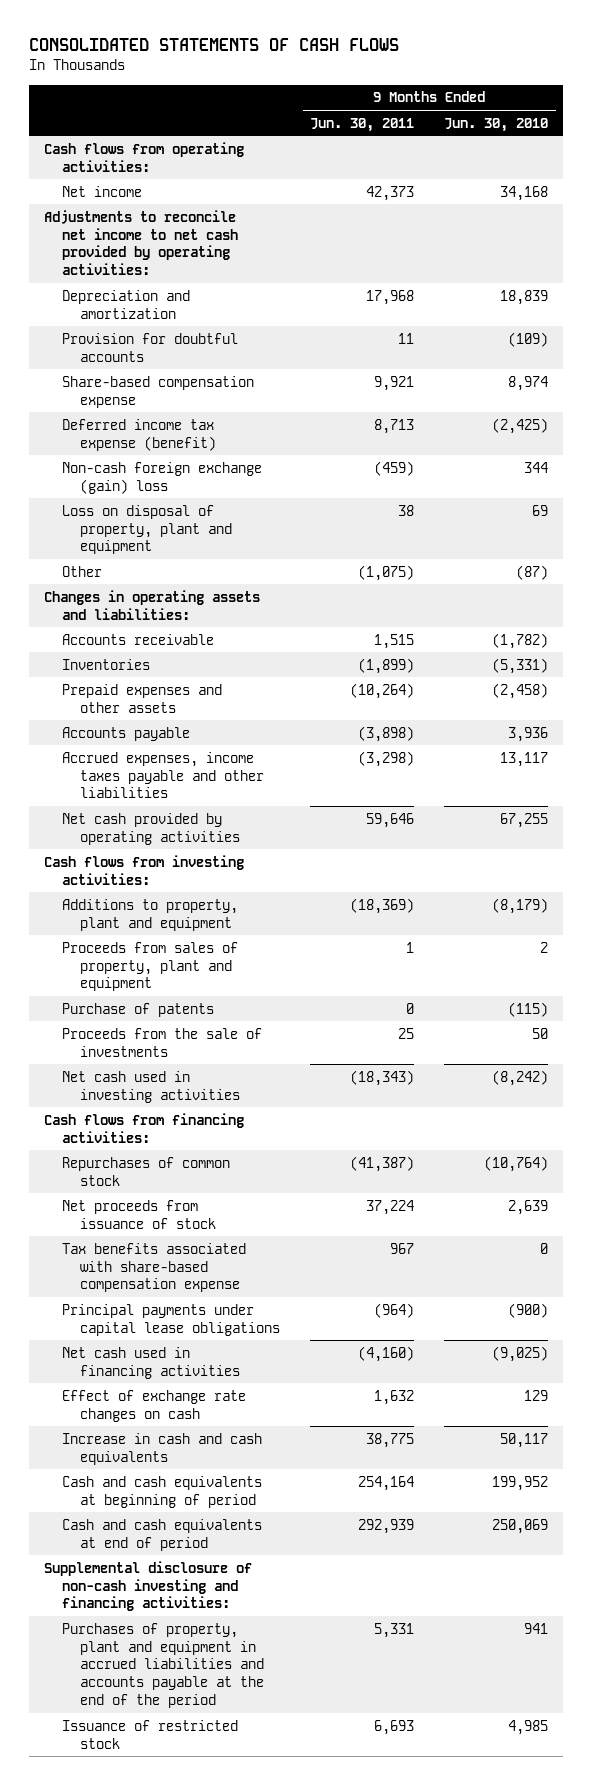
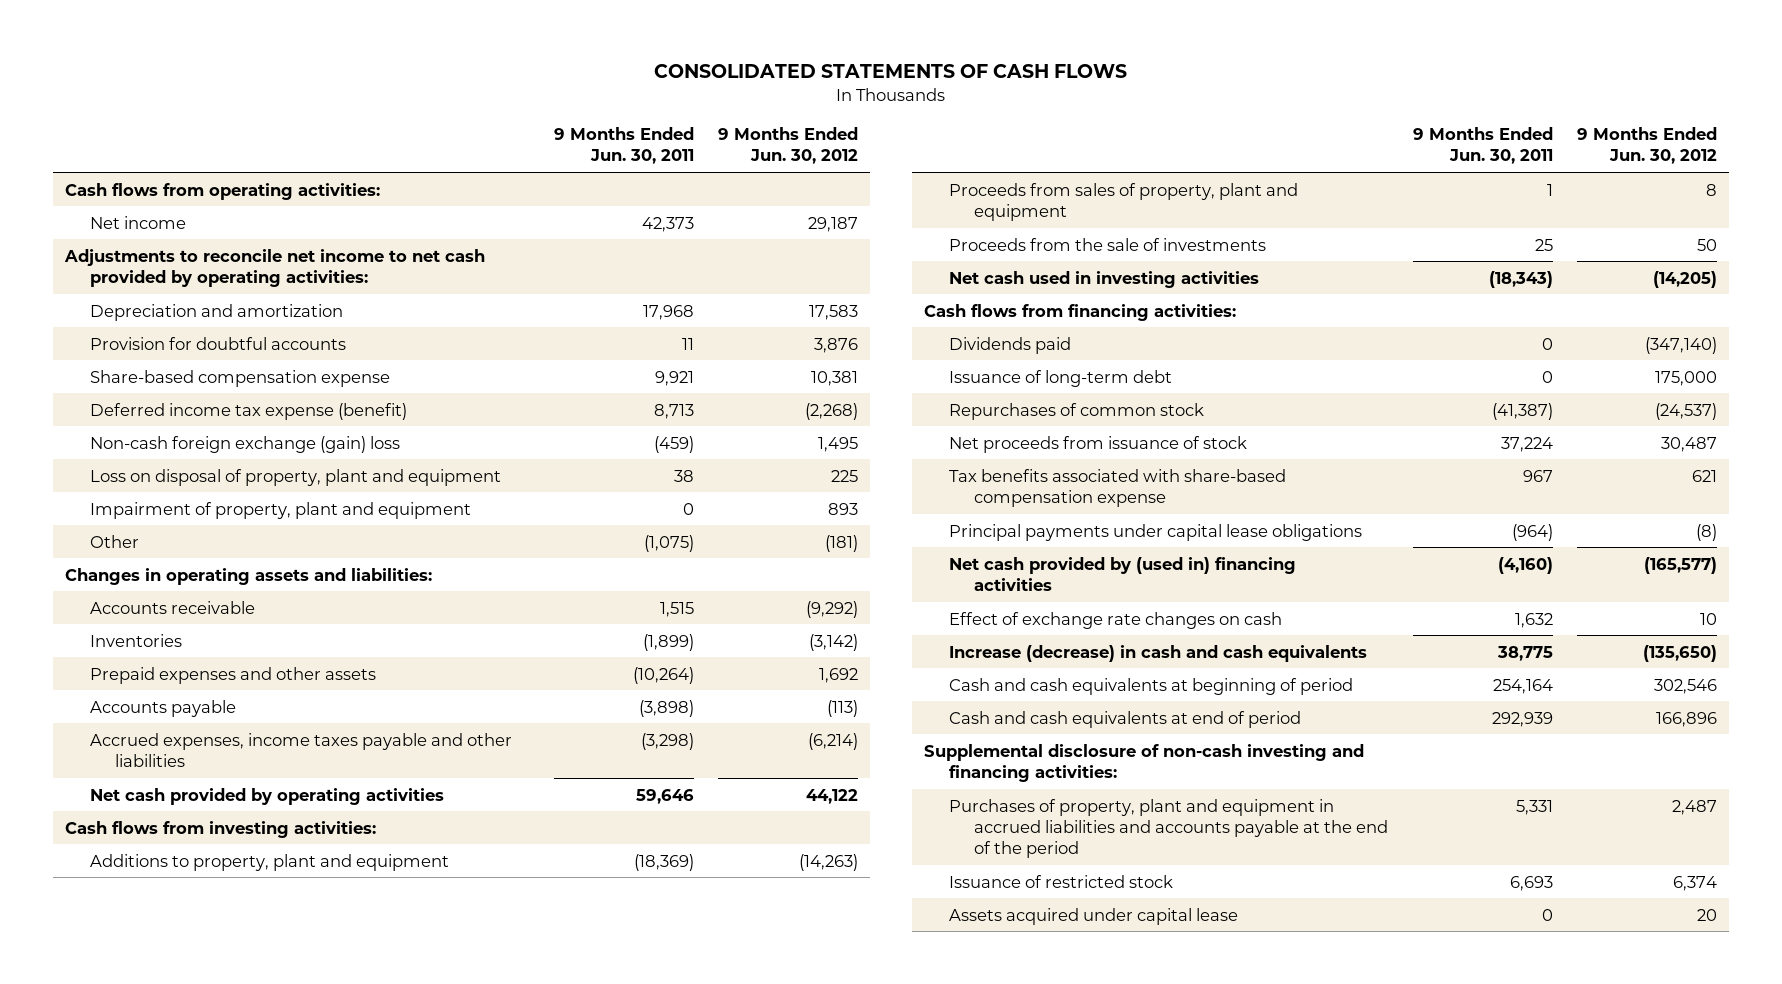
[444,117,549,132] Jun. 30, 2010 -> none
none -> [717,126,858,165] 9 Months Ended Jun. 30, 2012
none -> [90,501,472,519] Impairment of property, plant and equipment
[62,1002,215,1017] Purchase of patents -> none
none -> [949,336,1072,354] Dividends paid
none -> [949,369,1173,387] Issuance of long-term debt
[62,1346,241,1379] Net cash used in financing activities -> [949,556,1297,591] Net cash provided by (used in) financing activities
[62,1432,263,1465] Increase in cash and cash equivalents -> [949,644,1368,662] Increase (decrease) in cash and cash equivalents
none -> [949,907,1239,925] Assets acquired under capital lease

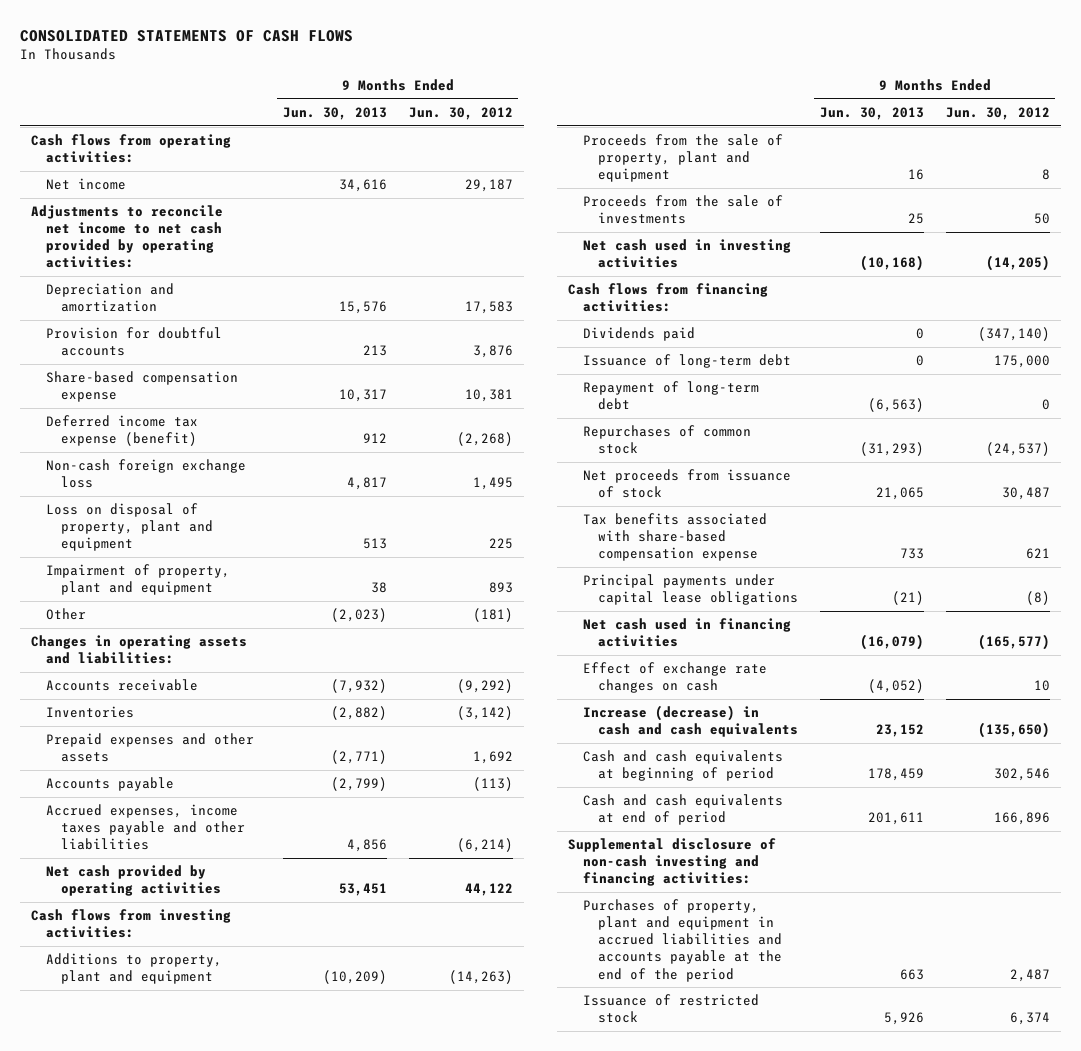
[553,126,694,165] 9 Months Ended Jun. 30, 2011 -> none
none -> [282,106,387,120] Jun. 30, 2013
[90,435,401,453] Non-cash foreign exchange (gain) loss -> [46,459,247,489] Non-cash foreign exchange loss
[949,182,1299,221] Proceeds from sales of property, plant and equipment -> [583,134,784,183] Proceeds from the sale of property, plant and equipment
none -> [583,381,760,411] Repayment of long-term debt
[949,556,1297,591] Net cash provided by (used in) financing activities -> [583,618,792,648] Net cash used in financing activities
[949,907,1239,925] Assets acquired under capital lease -> none

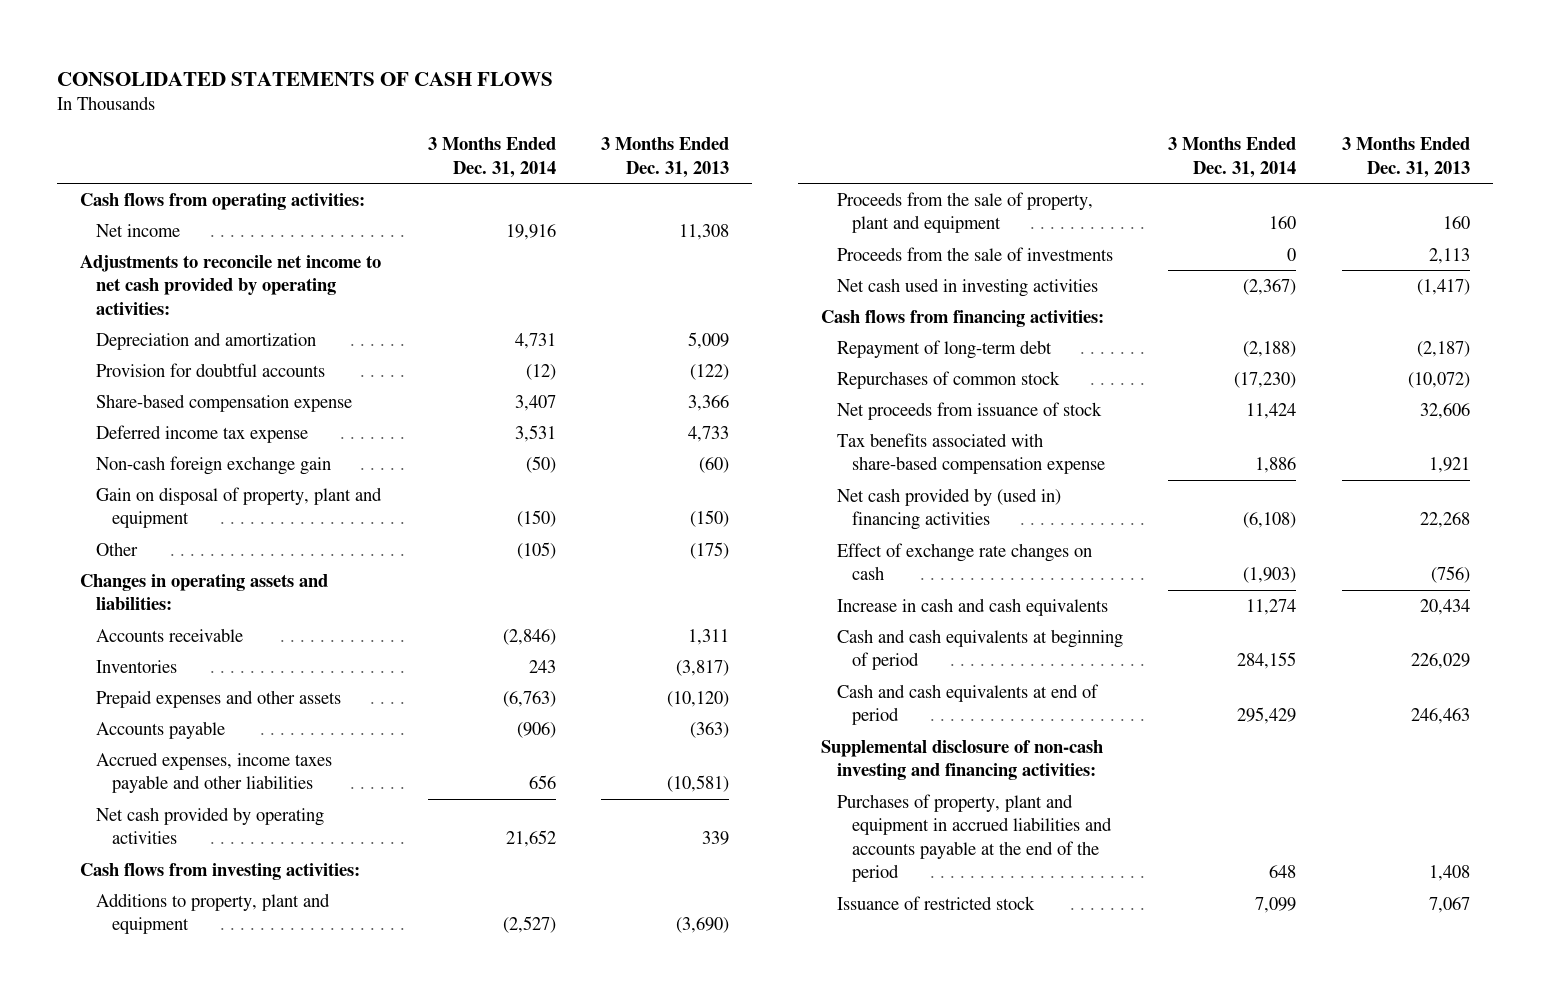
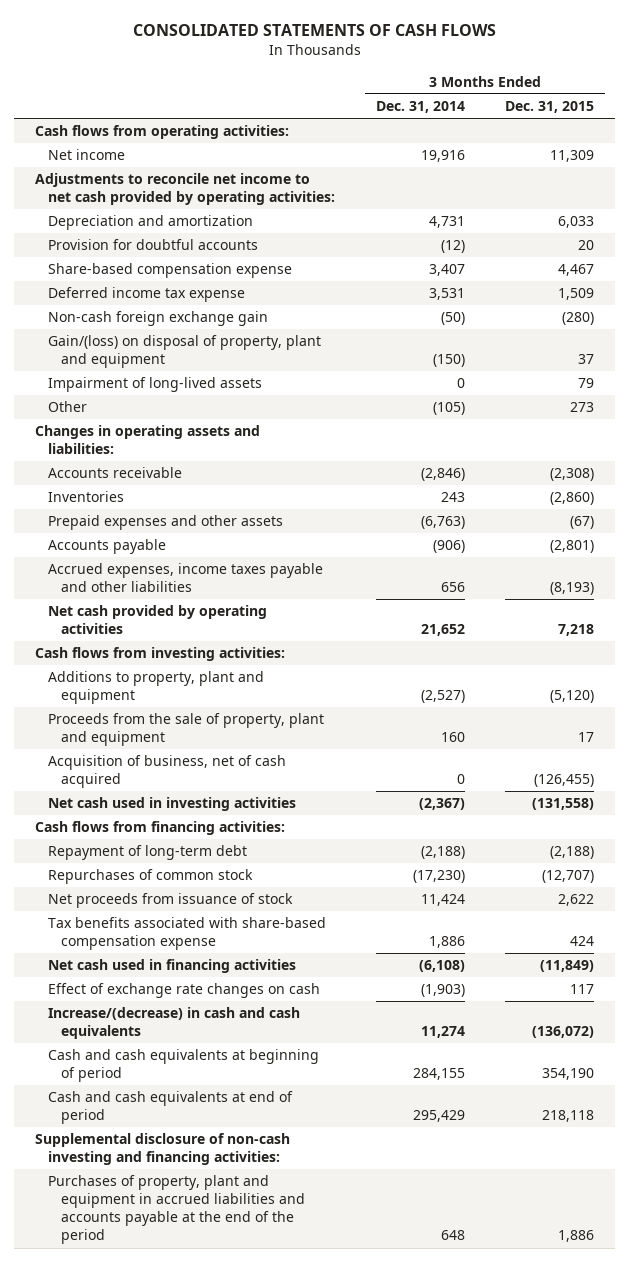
[601,137,730,178] 3 Months Ended Dec. 31, 2013 -> none
none -> [505,100,595,113] Dec. 31, 2015
[95,486,382,529] Gain on disposal of property, plant and equipment -> [47,335,321,369] Gain/(loss) on disposal of property, plant and equipment
none -> [47,377,262,393] Impairment of long-lived assets
[836,246,1113,261] Proceeds from the sale of investments -> none
none -> [47,755,286,789] Acquisition of business, net of cash acquired
[836,487,1061,531] Net cash provided by (used in) financing activities -> [47,959,296,974] Net cash used in financing activities
[836,597,1108,616] Increase in cash and cash equivalents -> [47,1007,300,1040] Increase/(decrease) in cash and cash equivalents
[836,895,1035,910] Issuance of restricted stock -> none

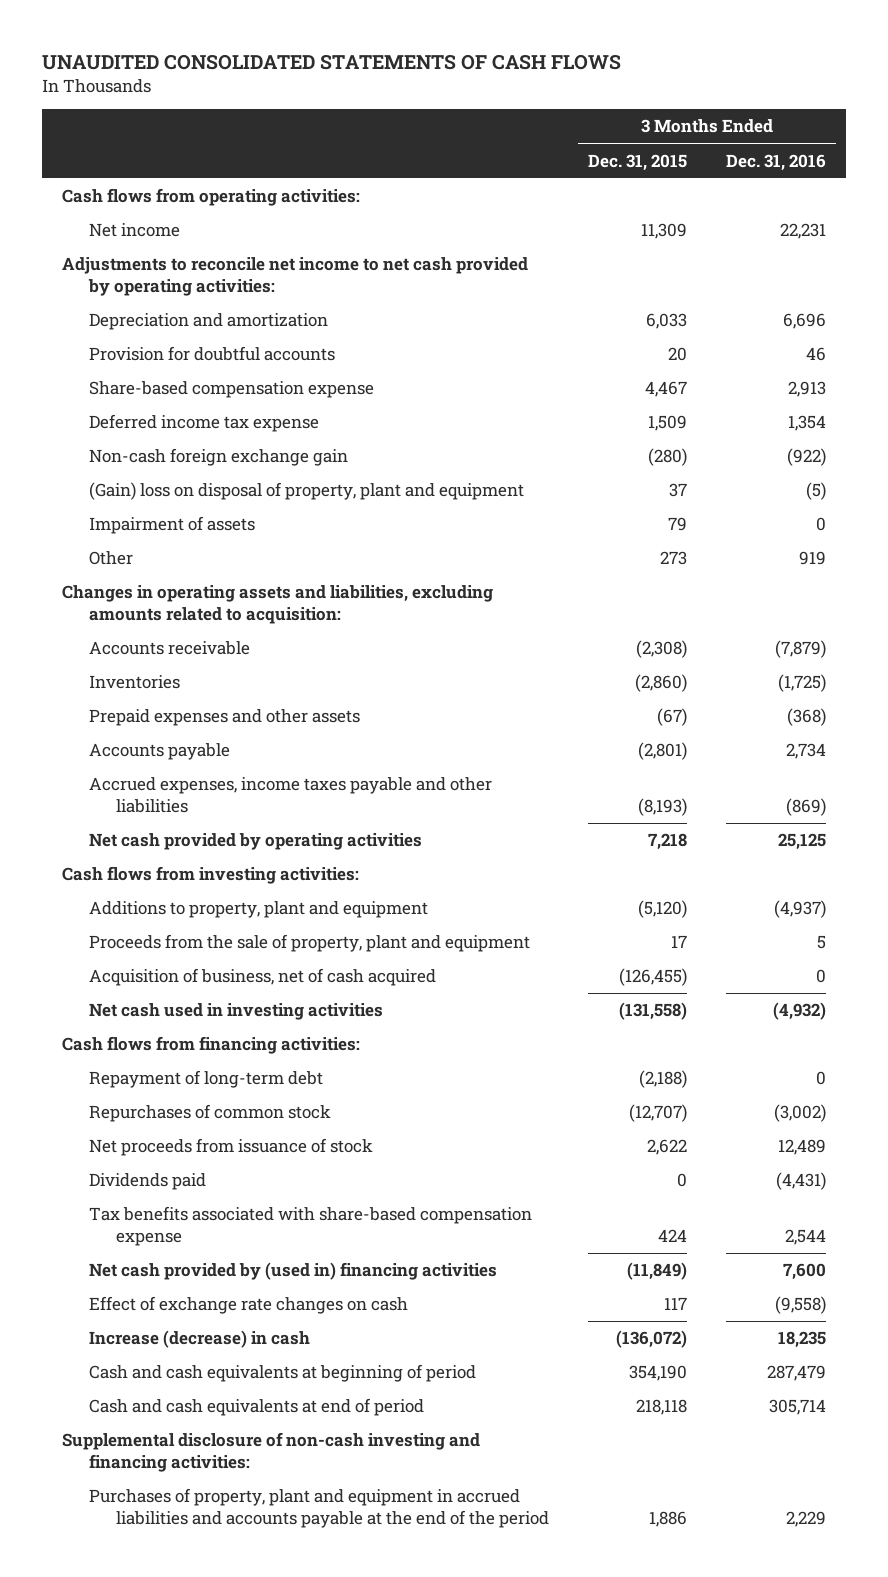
[132,24,496,37] CONSOLIDATED STATEMENTS OF CASH FLOWS -> [42,53,622,70] UNAUDITED CONSOLIDATED STATEMENTS OF CASH FLOWS
[375,100,465,113] Dec. 31, 2014 -> none
none -> [726,153,827,171] Dec. 31, 2016
[47,335,321,369] Gain/(loss) on disposal of property, plant and equipment -> [88,482,524,501] (Gain) loss on disposal of property, plant and equipment
[47,377,262,393] Impairment of long-lived assets -> [88,516,255,535] Impairment of assets
[34,425,260,455] Changes in operating assets and liabilities: -> [61,585,493,625] Changes in operating assets and liabilities, excluding amounts related to acquisition:
none -> [88,1173,206,1191] Dividends paid
[47,959,296,974] Net cash used in financing activities -> [88,1262,497,1281] Net cash provided by (used in) financing activities
[47,1007,300,1040] Increase/(decrease) in cash and cash equivalents -> [88,1330,310,1349] Increase (decrease) in cash

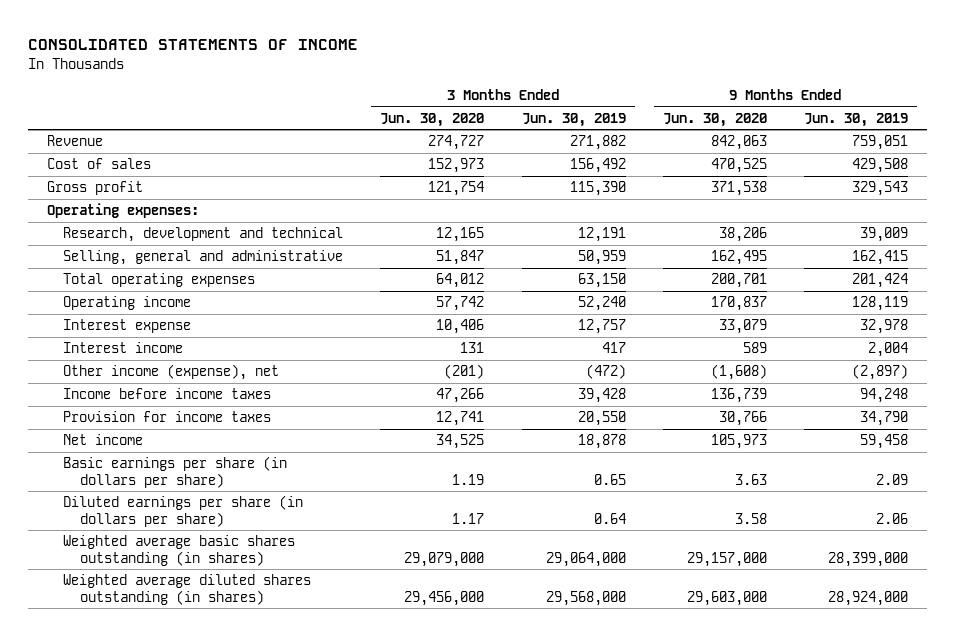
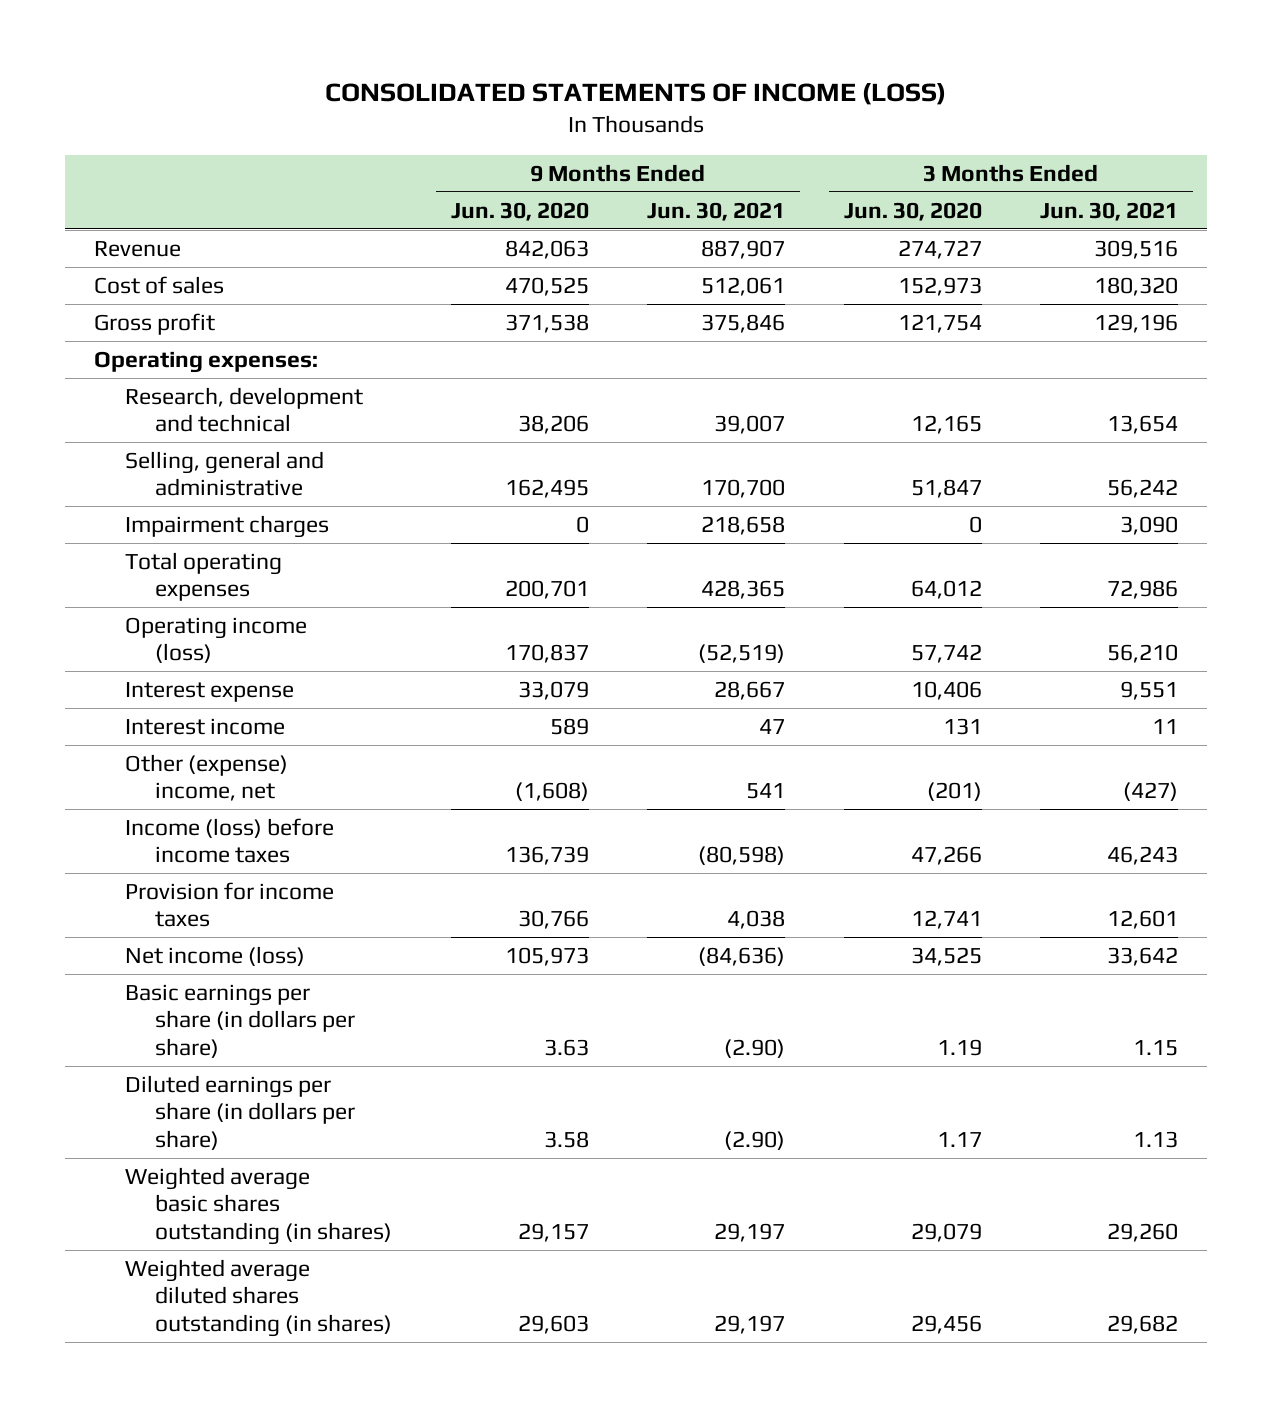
[28,39,359,51] CONSOLIDATED STATEMENTS OF INCOME -> [325,82,947,105] CONSOLIDATED STATEMENTS OF INCOME (LOSS)
[521,112,626,127] Jun. 30, 2019 -> none
[803,112,908,127] Jun. 30, 2019 -> none
none -> [647,201,786,221] Jun. 30, 2021
none -> [1040,201,1179,221] Jun. 30, 2021
none -> [124,514,329,538] Impairment charges
[63,296,192,311] Operating income -> [124,616,307,664] Operating income (loss)
[63,364,280,381] Other income (expense), net -> [124,753,288,802] Other (expense) income, net
[63,388,272,400] Income before income taxes -> [124,817,334,864] Income (loss) before income taxes
[63,434,144,446] Net income -> [124,945,305,966] Net income (loss)
[404,551,485,567] 29,079,000 -> [910,1222,982,1242] 29,079
[686,551,767,567] 29,157,000 -> [517,1222,589,1242] 29,157
[404,590,485,606] 29,456,000 -> [910,1314,982,1334] 29,456
[686,590,767,606] 29,603,000 -> [517,1314,589,1334] 29,603

